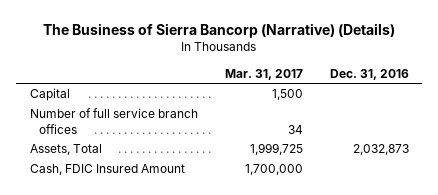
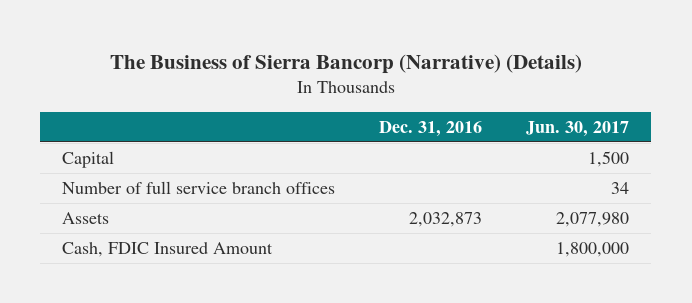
[224,68,303,80] Mar. 31, 2017 -> none
none -> [526,120,630,137] Jun. 30, 2017
[29,144,102,156] Assets, Total -> [62,212,110,225] Assets

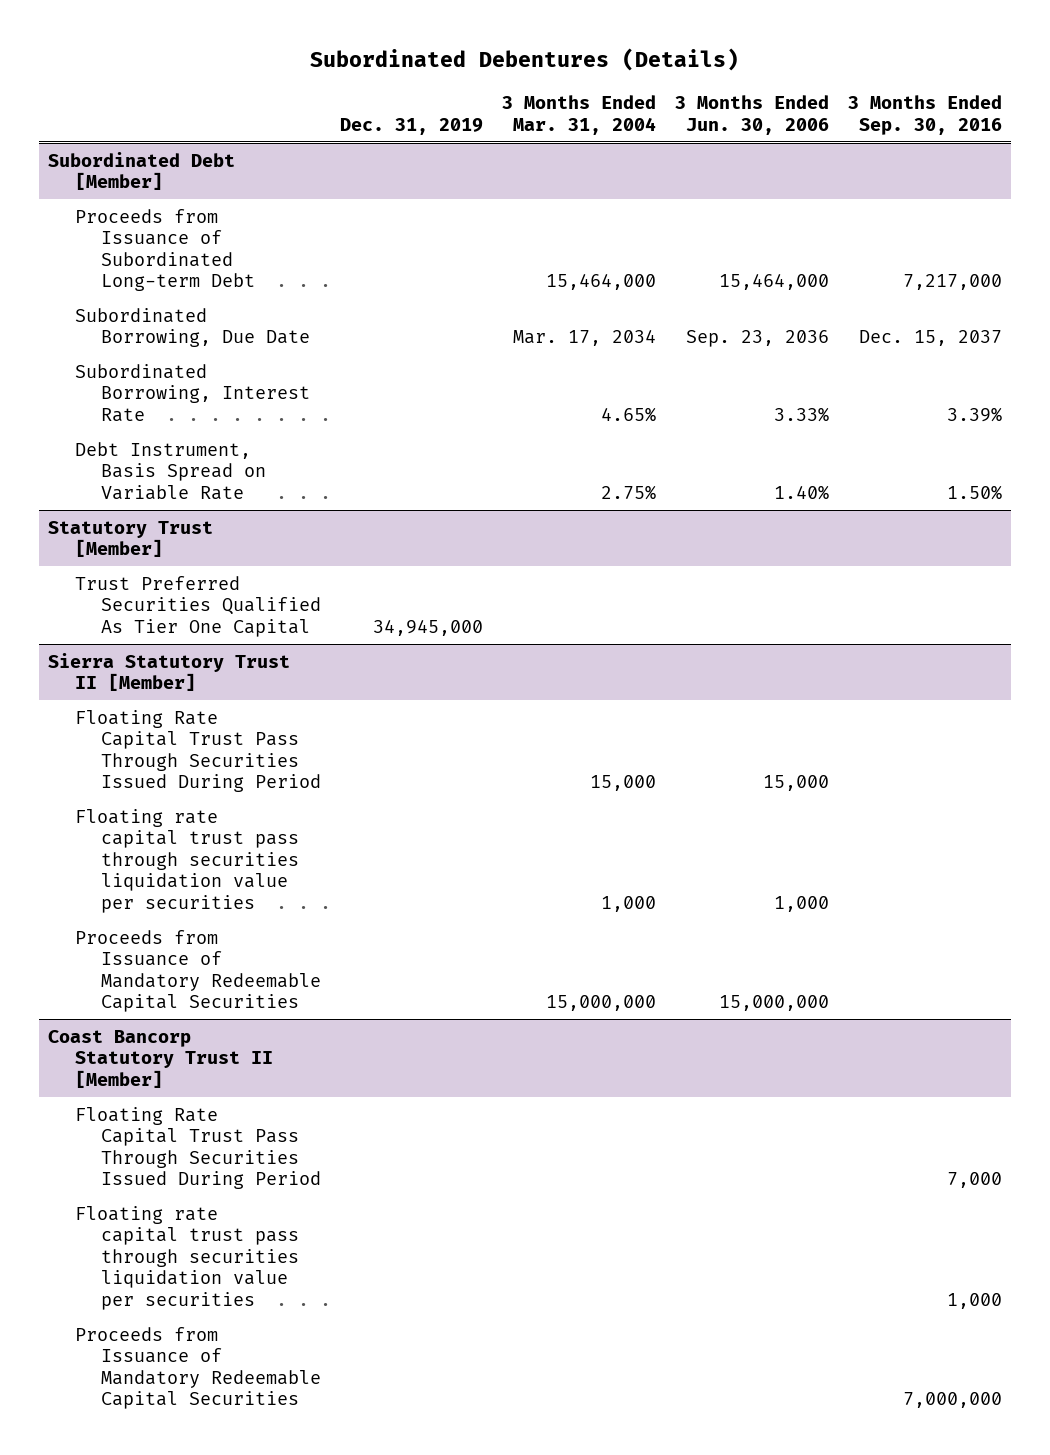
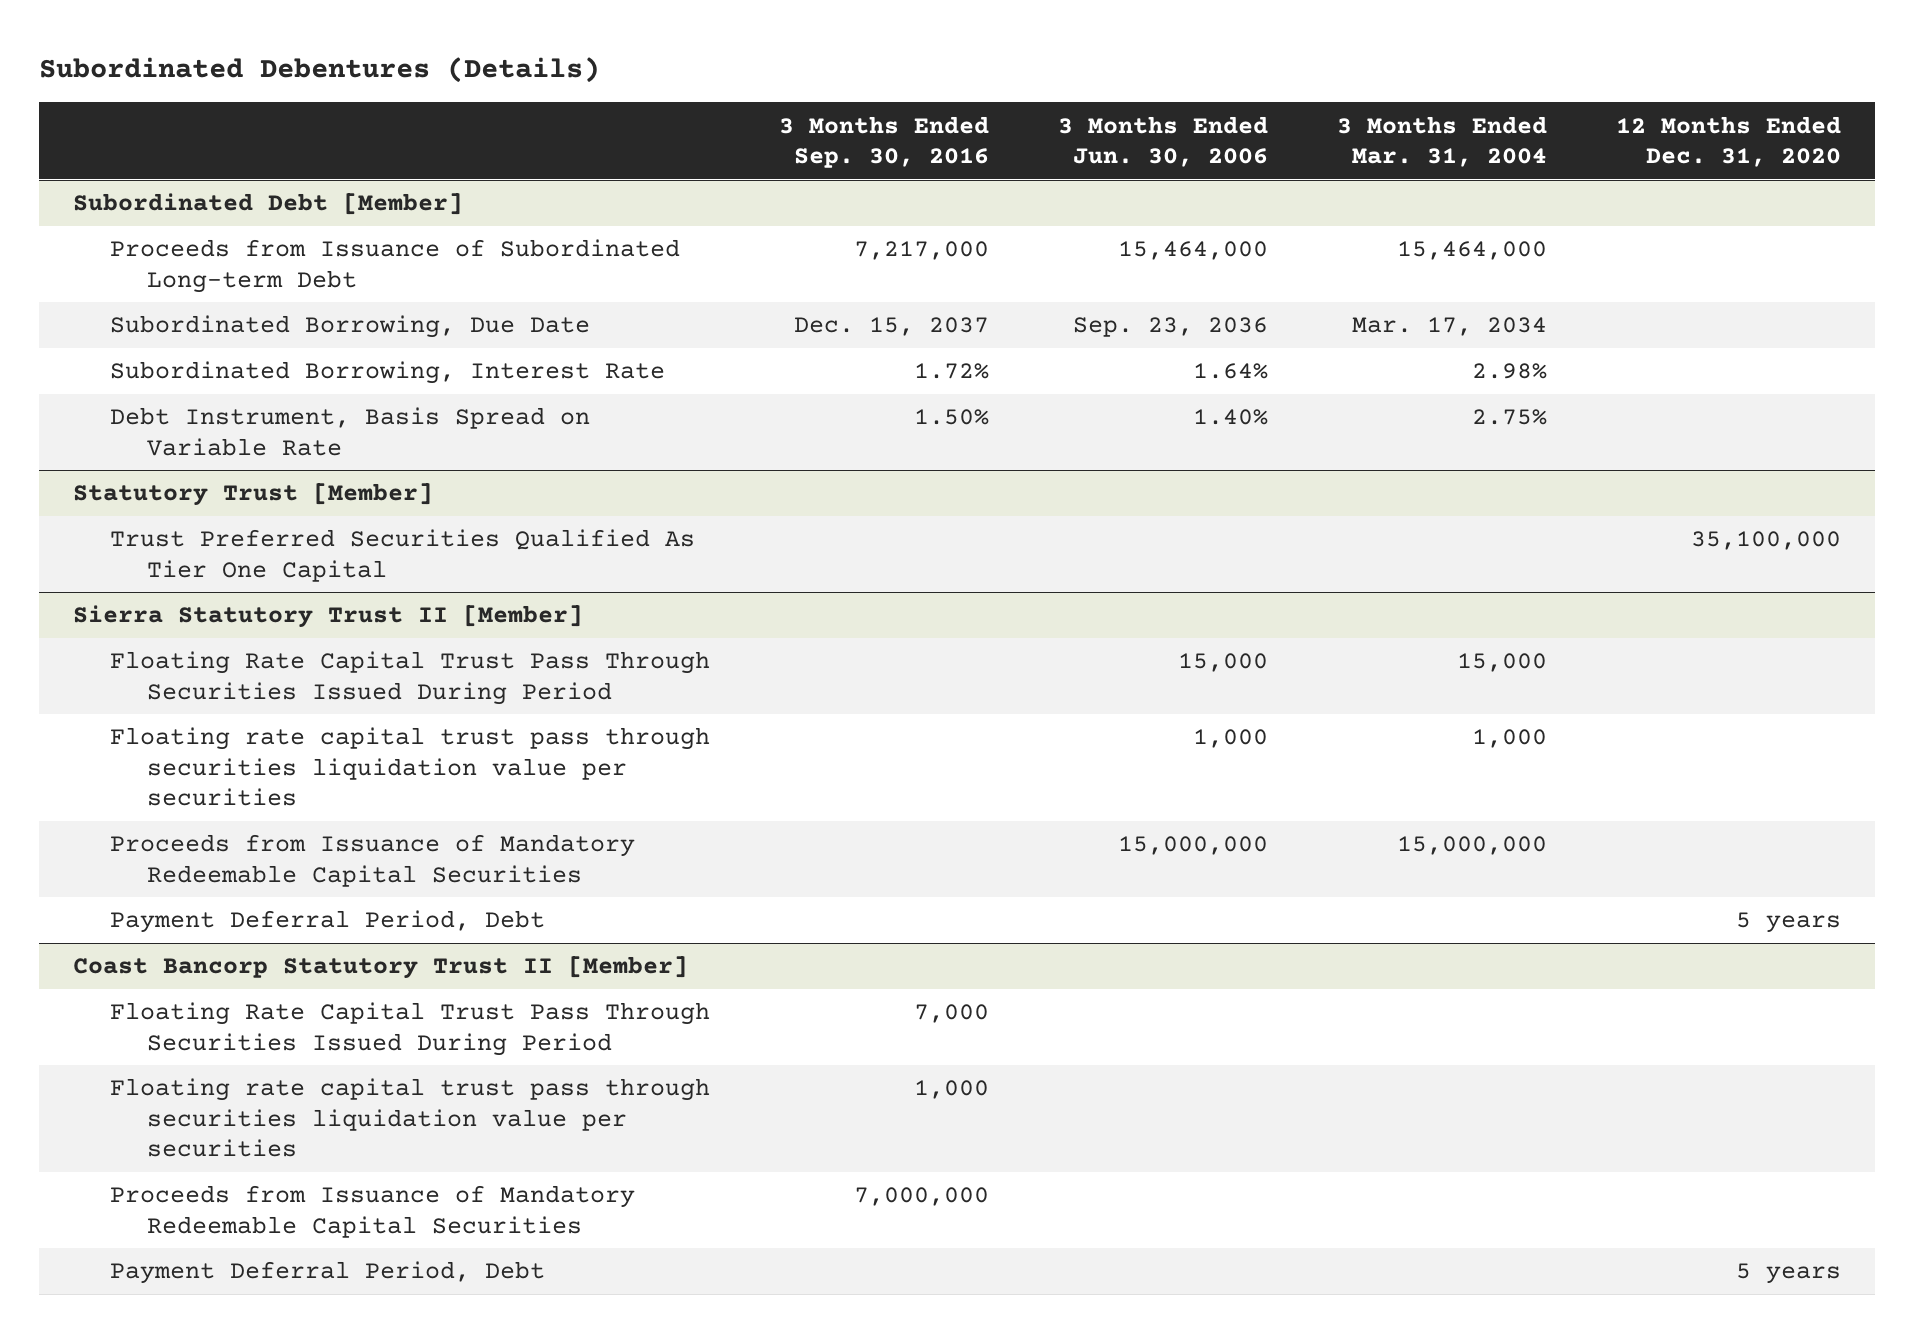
[340,117,484,135] Dec. 31, 2019 -> none
none -> [1615,115,1841,168] 12 Months Ended Dec. 31, 2020
[600,406,656,422] 4.65% -> [1471,363,1547,380] 2.98%
[773,406,829,422] 3.33% -> [1193,363,1269,380] 1.64%
[946,406,1002,422] 3.39% -> [914,363,990,380] 1.72%
none -> [110,910,546,934] Payment Deferral Period, Debt
none -> [110,1261,546,1285] Payment Deferral Period, Debt

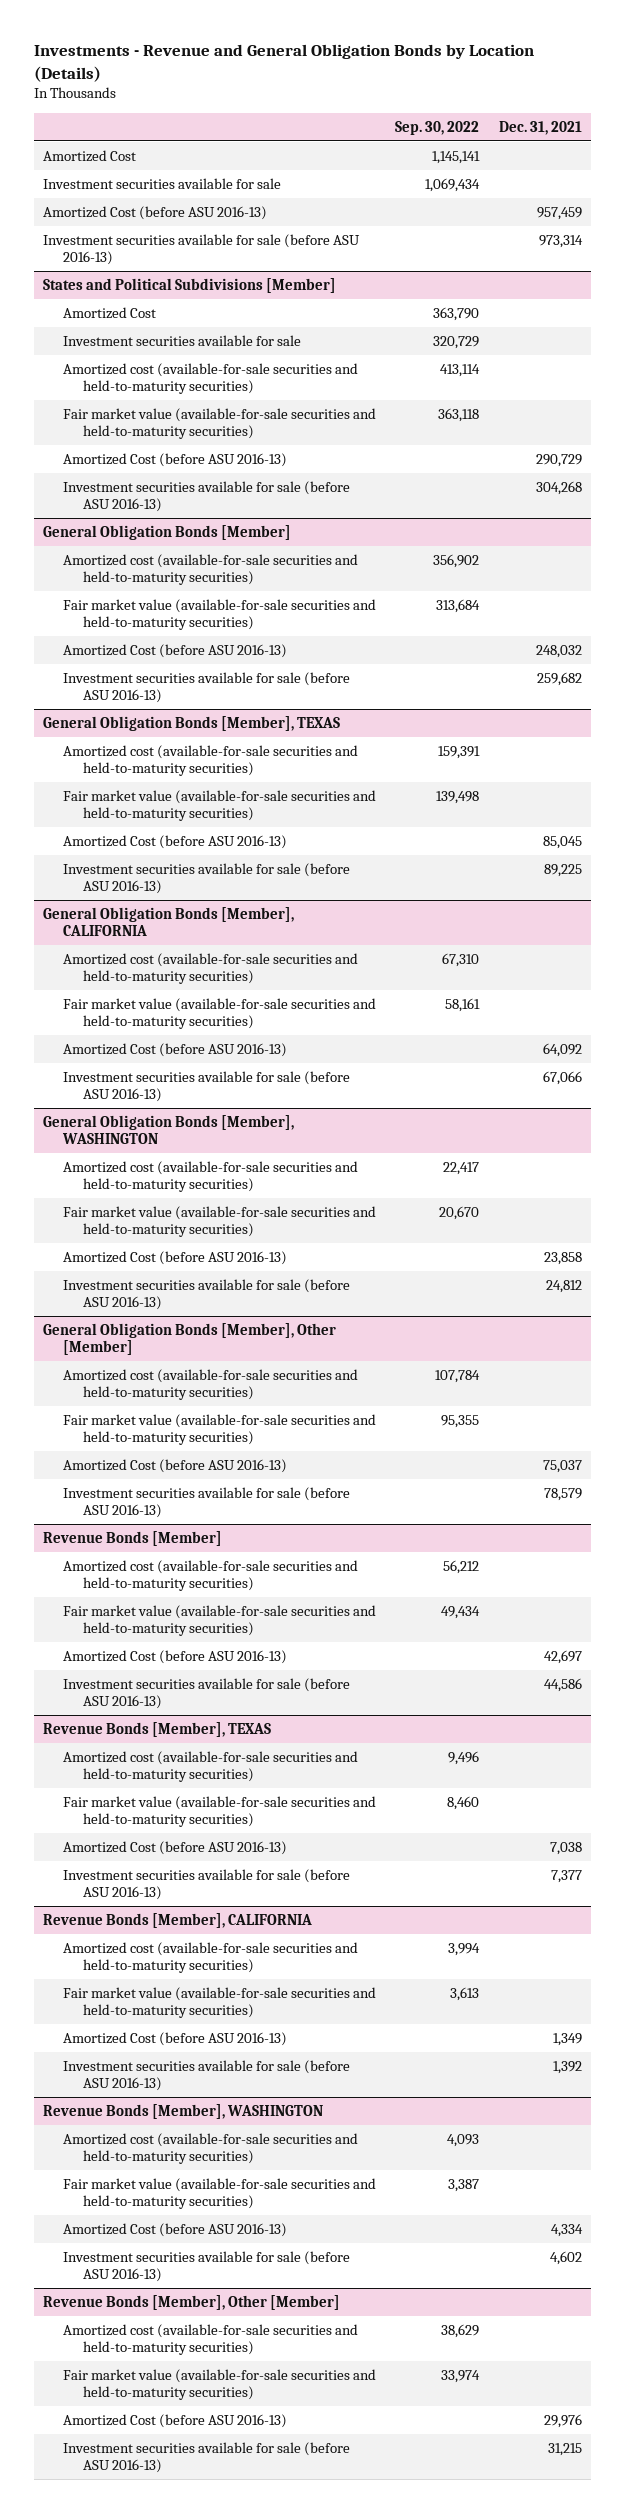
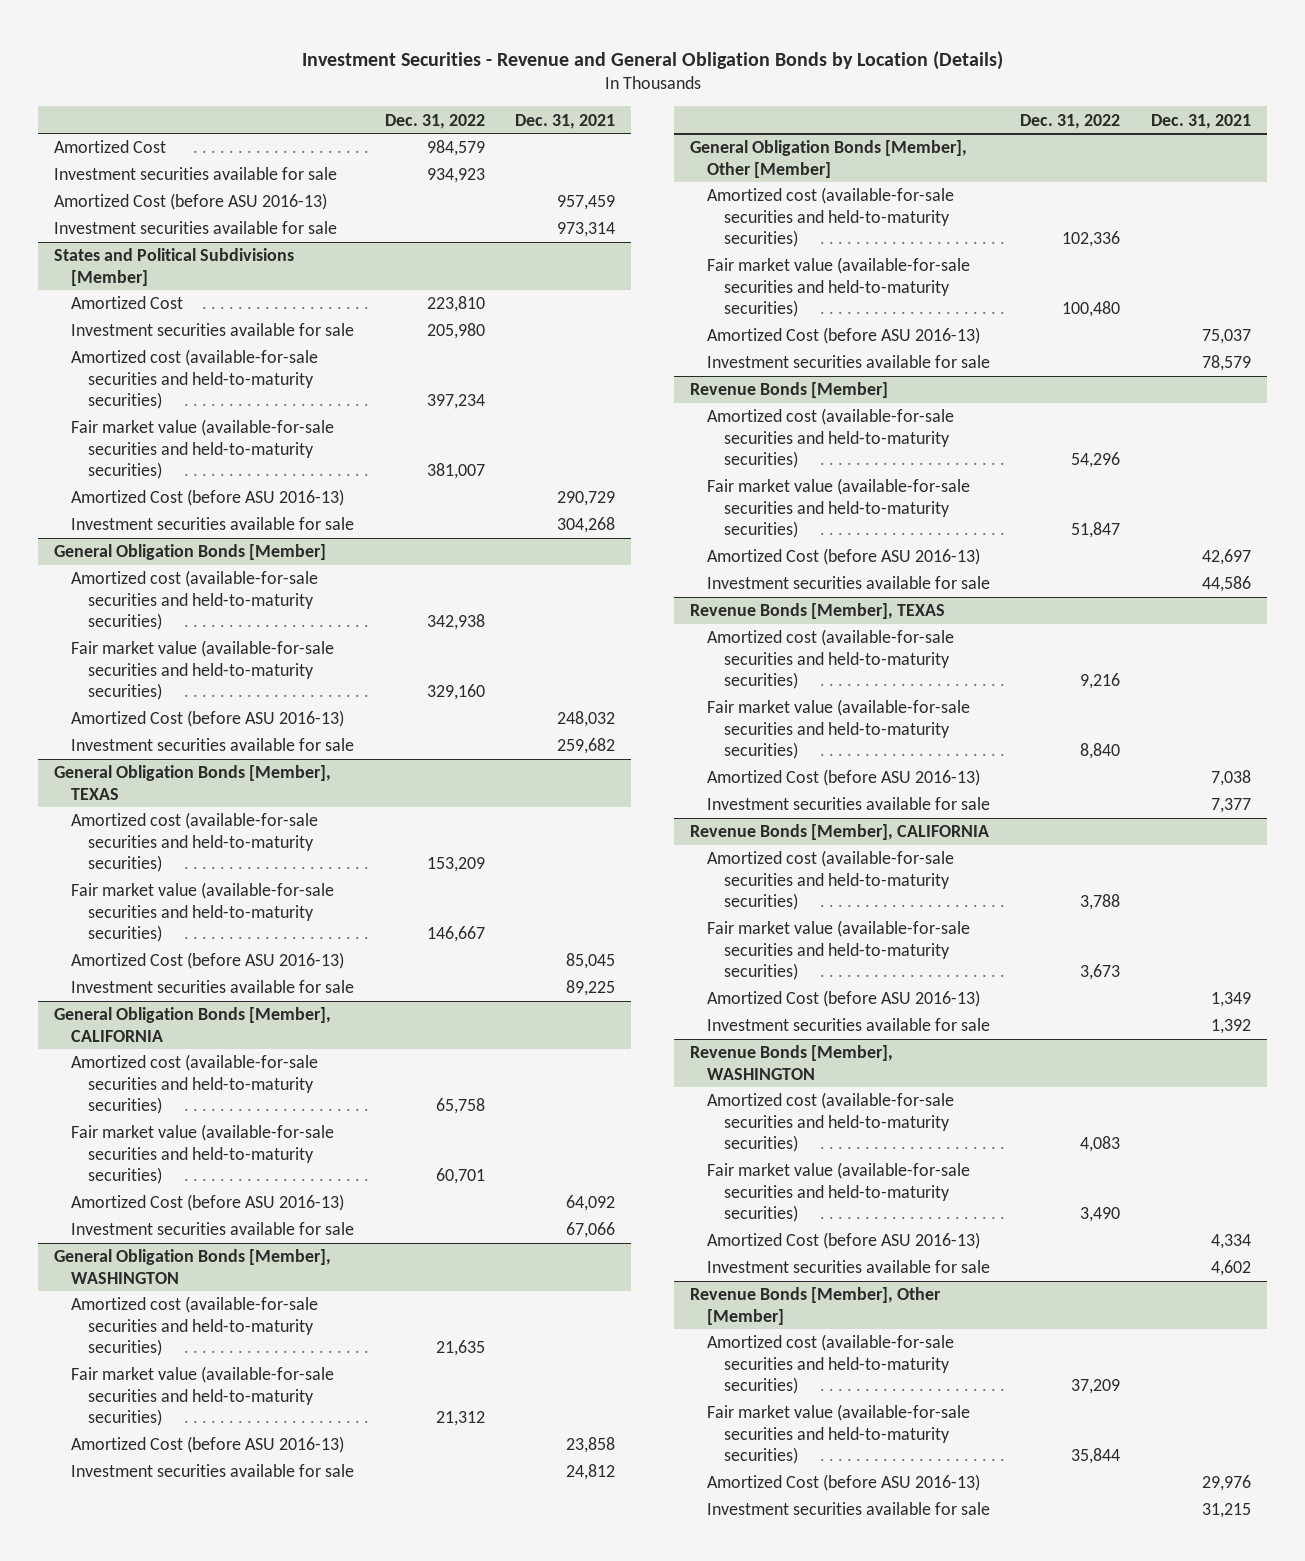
[33,44,534,82] Investments - Revenue and General Obligation Bonds by Location (Details) -> [301,50,1003,70] Investment Securities - Revenue and General Obligation Bonds by Location (Details)
[395,120,480,135] Sep. 30, 2022 -> none
none -> [384,113,485,129] Dec. 31, 2022
[43,234,361,266] Investment securities available for sale (before ASU 2016-13) -> [53,221,337,235] Investment securities available for sale
[63,481,351,513] Investment securities available for sale (before ASU 2016-13) -> [70,517,354,531] Investment securities available for sale
[63,672,351,704] Investment securities available for sale (before ASU 2016-13) -> [70,738,354,752] Investment securities available for sale
[63,863,351,895] Investment securities available for sale (before ASU 2016-13) -> [70,980,354,994] Investment securities available for sale
[63,1071,351,1103] Investment securities available for sale (before ASU 2016-13) -> [70,1222,354,1236] Investment securities available for sale
[63,1279,351,1311] Investment securities available for sale (before ASU 2016-13) -> [70,1464,354,1478] Investment securities available for sale
[63,1487,351,1519] Investment securities available for sale (before ASU 2016-13) -> [706,355,990,369] Investment securities available for sale
[63,1678,351,1710] Investment securities available for sale (before ASU 2016-13) -> [706,576,990,590] Investment securities available for sale
[63,1869,351,1901] Investment securities available for sale (before ASU 2016-13) -> [706,797,990,811] Investment securities available for sale
[63,2060,351,2092] Investment securities available for sale (before ASU 2016-13) -> [706,1018,990,1032] Investment securities available for sale
[63,2251,351,2283] Investment securities available for sale (before ASU 2016-13) -> [706,1260,990,1274] Investment securities available for sale
[63,2442,351,2474] Investment securities available for sale (before ASU 2016-13) -> [706,1502,990,1516] Investment securities available for sale

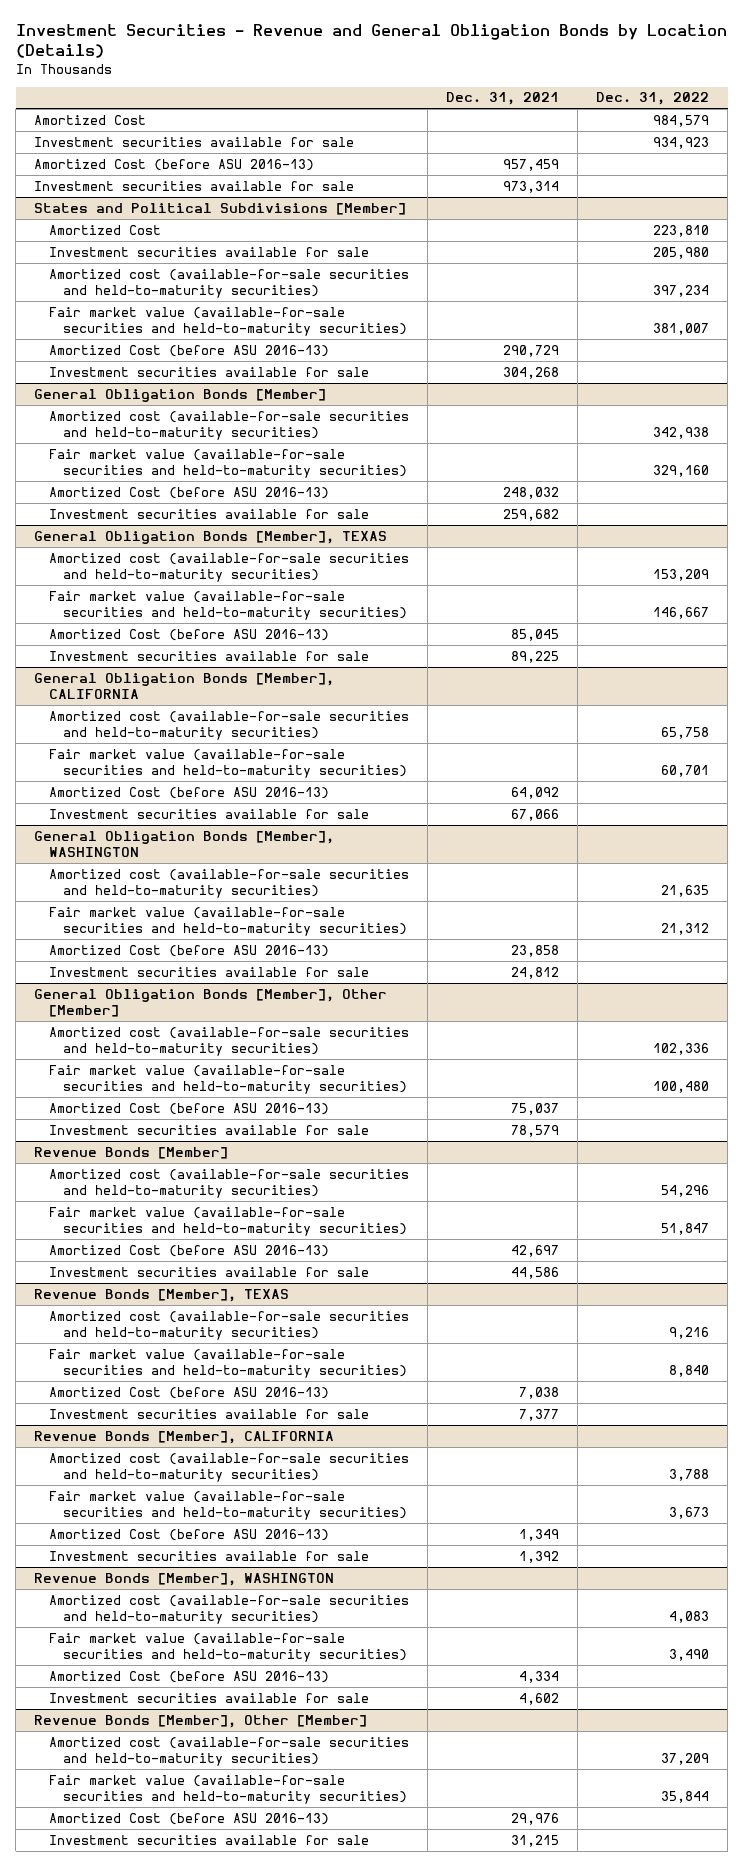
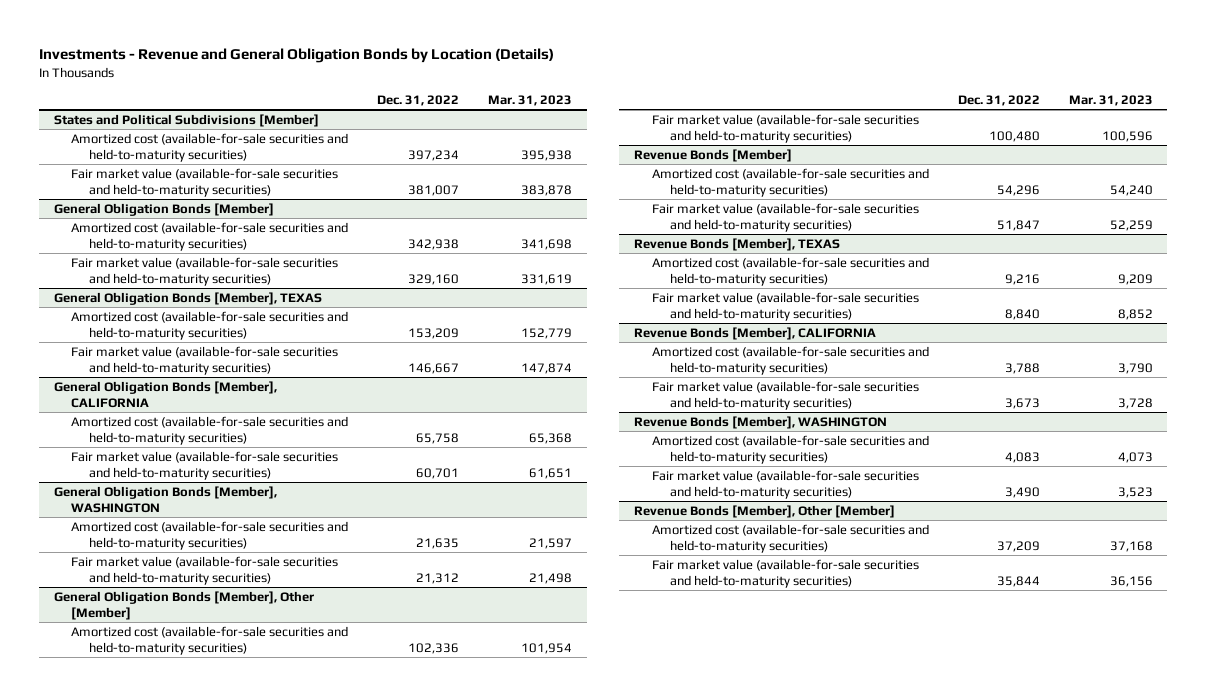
[15,23,727,59] Investment Securities - Revenue and General Obligation Bonds by Location (Details) -> [39,48,555,64] Investments - Revenue and General Obligation Bonds by Location (Details)
[445,92,559,106] Dec. 31, 2021 -> none
none -> [488,94,573,106] Mar. 31, 2023
[34,114,147,125] Amortized Cost -> none
[34,136,355,147] Investment securities available for sale -> none
[34,158,315,171] Amortized Cost (before ASU 2016-13) -> none
[34,180,355,191] Investment securities available for sale -> none
[48,224,161,235] Amortized Cost -> none
[48,246,369,257] Investment securities available for sale -> none
[48,344,329,357] Amortized Cost (before ASU 2016-13) -> none
[48,366,369,377] Investment securities available for sale -> none
[48,486,329,499] Amortized Cost (before ASU 2016-13) -> none
[48,508,369,519] Investment securities available for sale -> none
[48,628,329,641] Amortized Cost (before ASU 2016-13) -> none
[48,650,369,661] Investment securities available for sale -> none
[48,786,329,799] Amortized Cost (before ASU 2016-13) -> none
[48,808,369,819] Investment securities available for sale -> none
[48,944,329,957] Amortized Cost (before ASU 2016-13) -> none
[48,966,369,977] Investment securities available for sale -> none
[48,1102,329,1115] Amortized Cost (before ASU 2016-13) -> none
[48,1124,369,1135] Investment securities available for sale -> none
[48,1244,329,1257] Amortized Cost (before ASU 2016-13) -> none
[48,1266,369,1277] Investment securities available for sale -> none
[48,1386,329,1399] Amortized Cost (before ASU 2016-13) -> none
[48,1408,369,1419] Investment securities available for sale -> none
[48,1528,329,1541] Amortized Cost (before ASU 2016-13) -> none
[48,1550,369,1561] Investment securities available for sale -> none
[48,1670,329,1683] Amortized Cost (before ASU 2016-13) -> none
[48,1692,369,1703] Investment securities available for sale -> none
[48,1812,329,1825] Amortized Cost (before ASU 2016-13) -> none
[48,1834,369,1845] Investment securities available for sale -> none

